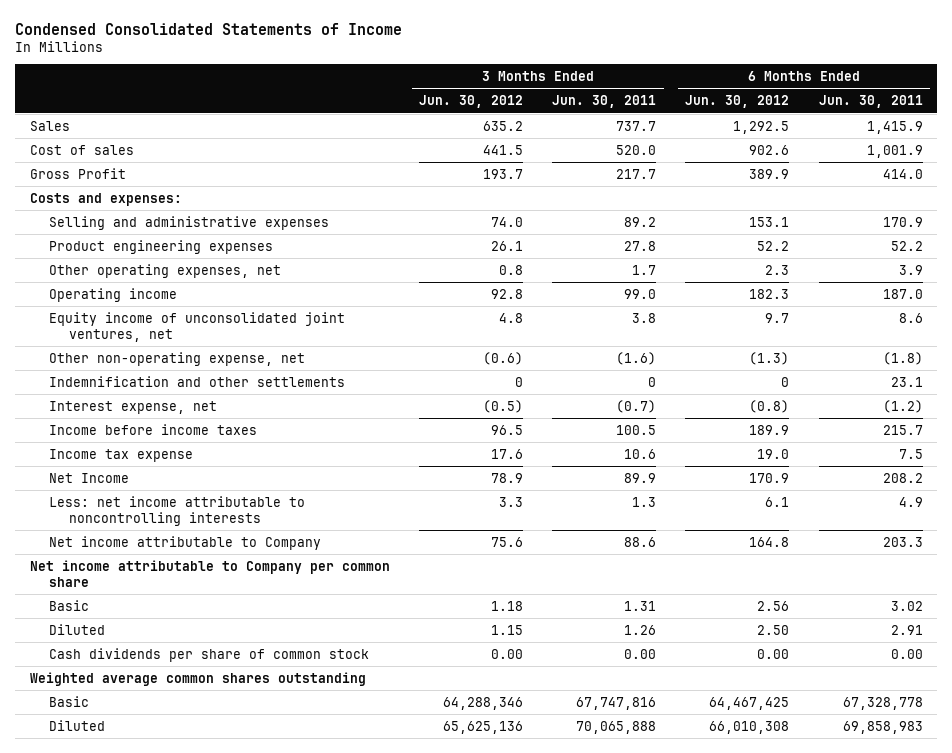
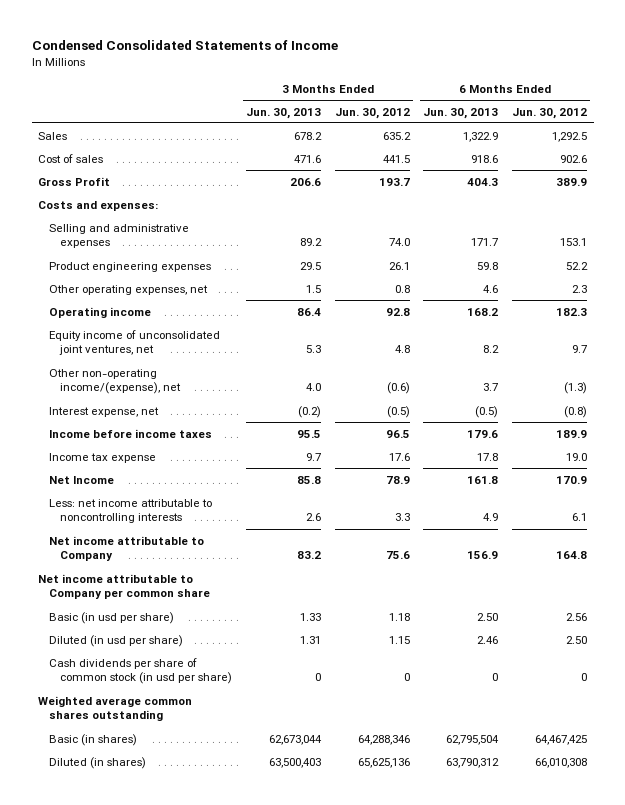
[552,95,657,109] Jun. 30, 2011 -> none
[818,95,923,109] Jun. 30, 2011 -> none
none -> [246,107,322,119] Jun. 30, 2013
none -> [423,107,499,119] Jun. 30, 2013
[49,375,346,387] Indemnification and other settlements -> none
[49,351,306,366] Other non-operating expense, net -> [49,368,182,395] Other non-operating income/(expense), net
[49,599,90,611] Basic -> [49,611,175,624] Basic (in usd per share)
[49,623,106,635] Diluted -> [49,634,184,647] Diluted (in usd per share)
[49,647,370,662] Cash dividends per share of common stock -> [49,657,233,685] Cash dividends per share of common stock (in usd per share)
[491,648,524,659] 0.00 -> [403,673,410,682] 0
[757,648,790,659] 0.00 -> [580,673,587,682] 0
[49,695,90,707] Basic -> [49,733,138,746] Basic (in shares)
[49,719,106,731] Diluted -> [49,756,147,769] Diluted (in shares)

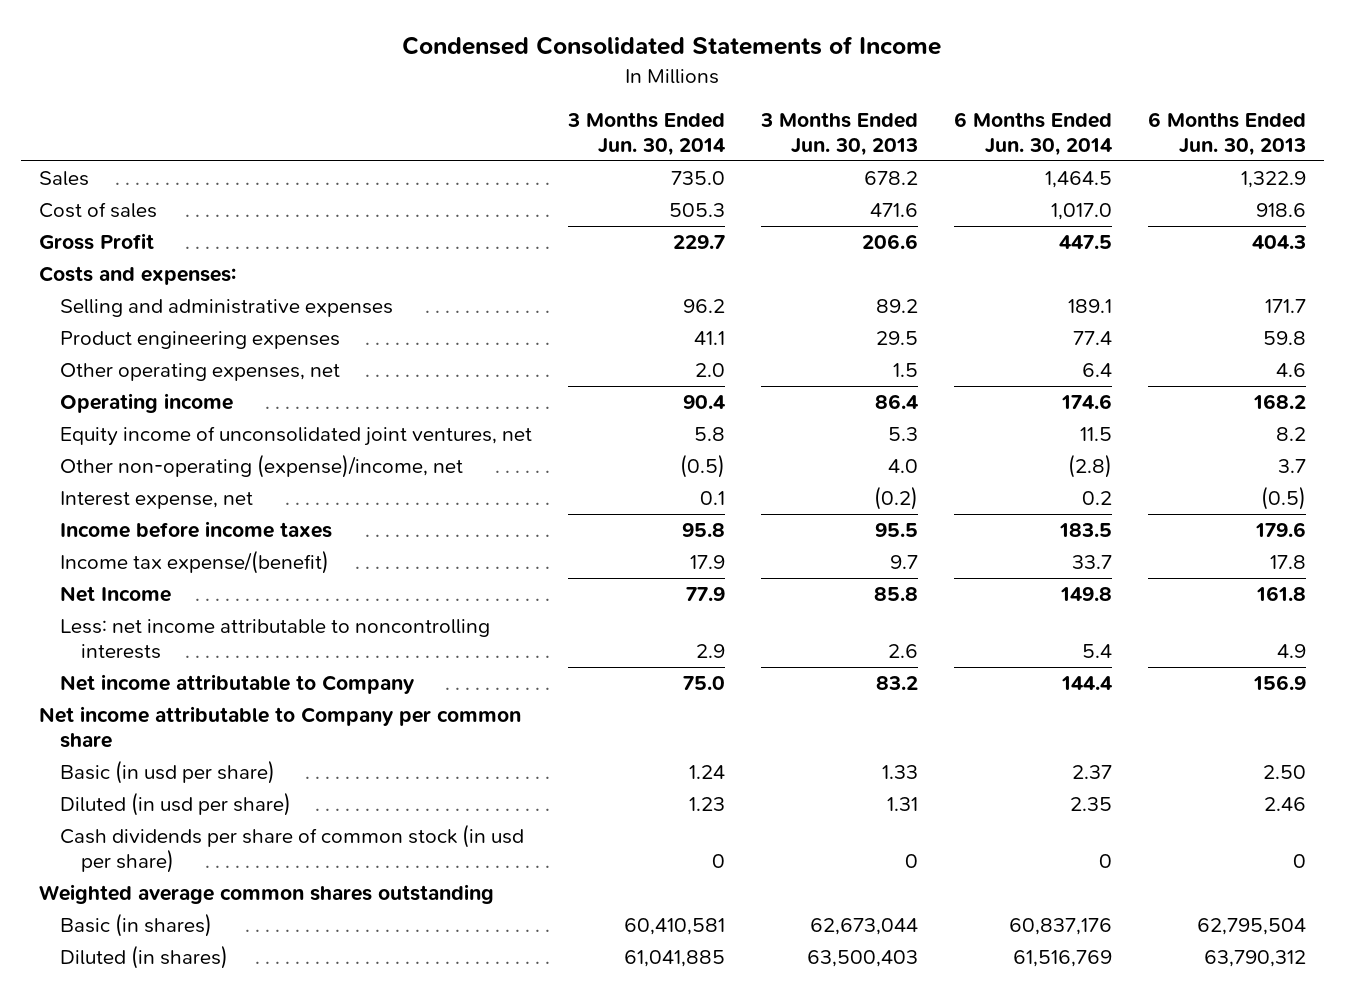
[334,107,410,119] Jun. 30, 2012 -> none
[511,107,587,119] Jun. 30, 2012 -> none
none -> [566,112,725,157] 3 Months Ended Jun. 30, 2014
none -> [953,112,1112,157] 6 Months Ended Jun. 30, 2014
[49,368,182,395] Other non-operating income/(expense), net -> [60,454,464,479] Other non-operating (expense)/income, net
[49,452,157,463] Income tax expense -> [60,550,330,575] Income tax expense/(benefit)

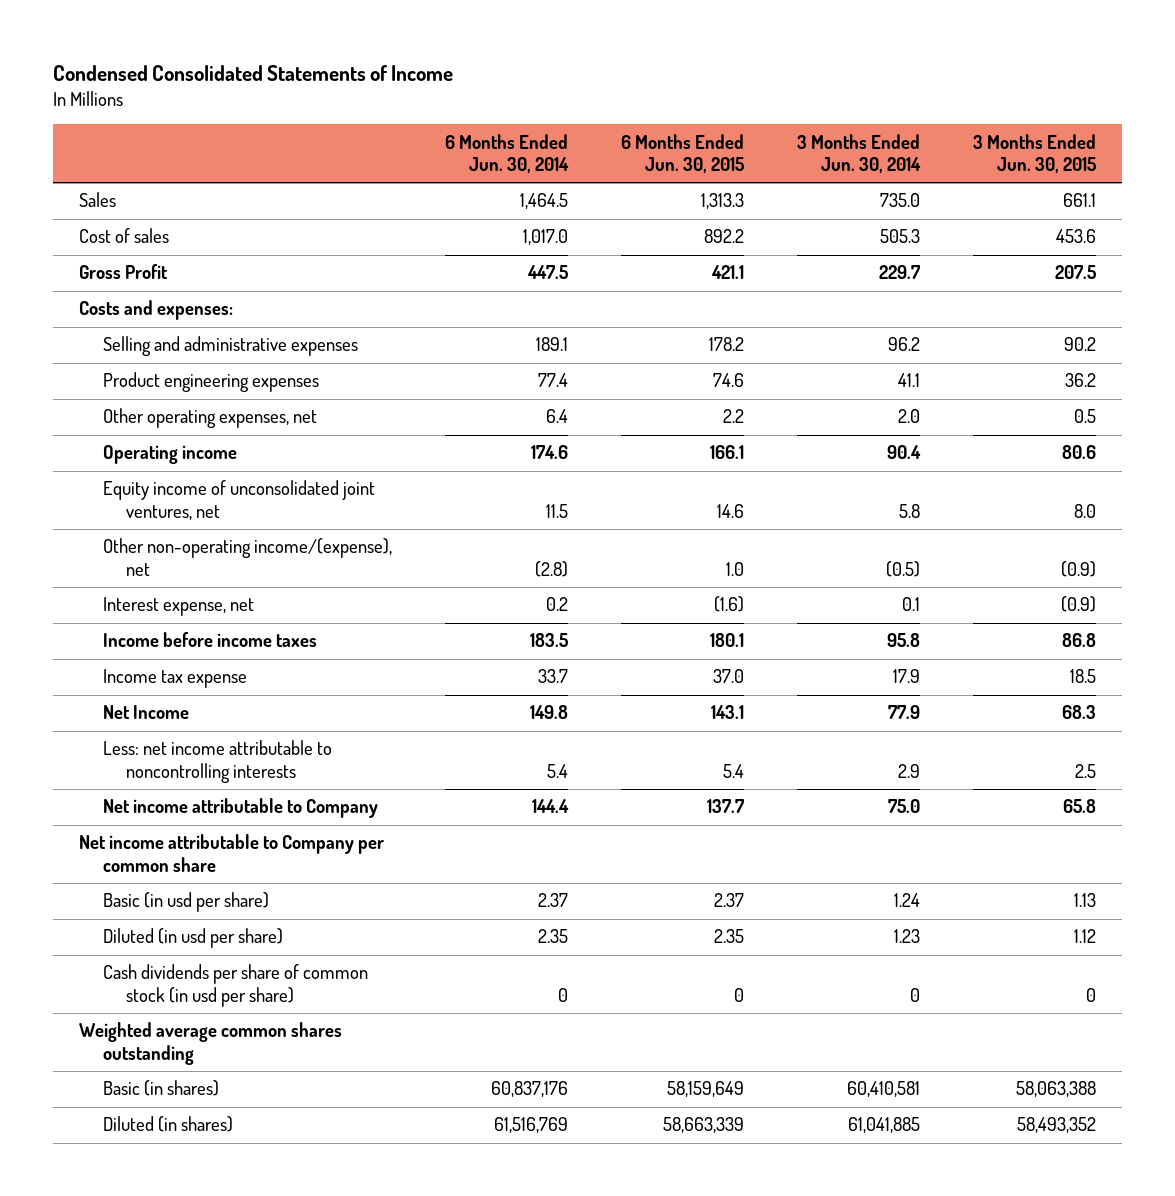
[759,112,918,157] 3 Months Ended Jun. 30, 2013 -> none
[1147,112,1306,157] 6 Months Ended Jun. 30, 2013 -> none
none -> [620,133,744,174] 6 Months Ended Jun. 30, 2015
none -> [972,133,1096,174] 3 Months Ended Jun. 30, 2015
[60,454,464,479] Other non-operating (expense)/income, net -> [102,538,392,576] Other non-operating income/(expense), net
[60,550,330,575] Income tax expense/(benefit) -> [102,669,247,689] Income tax expense

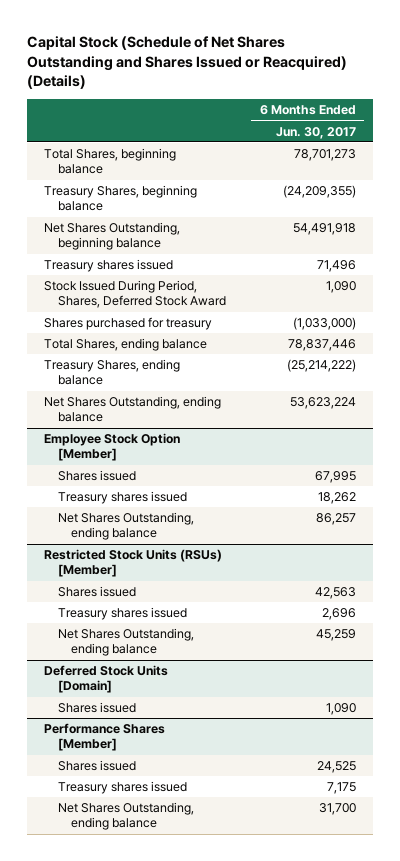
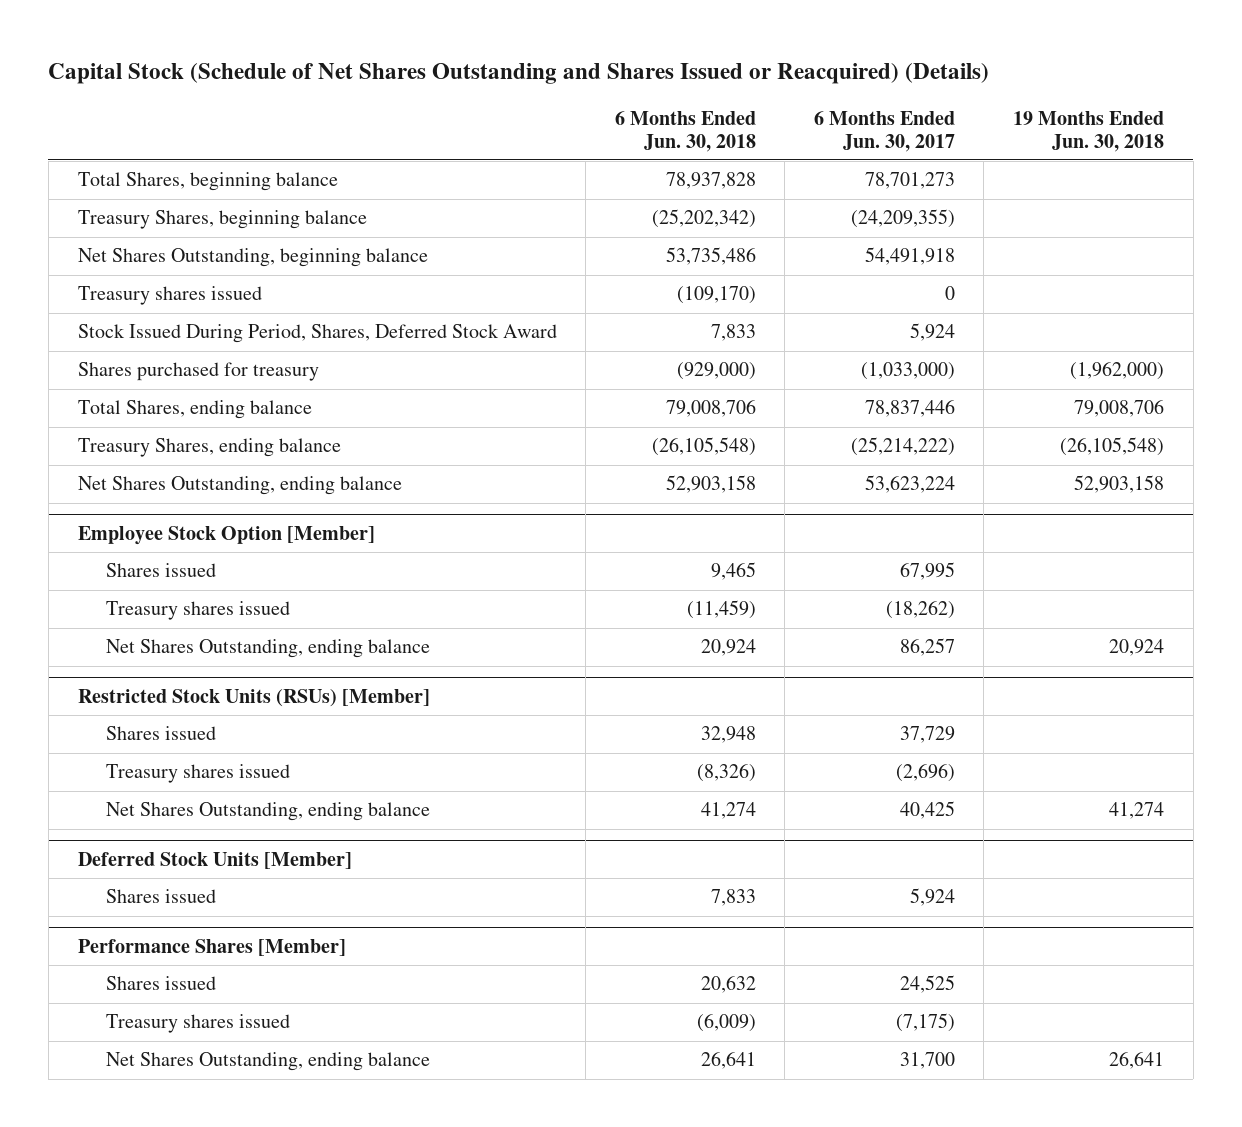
none -> [614,110,756,152] 6 Months Ended Jun. 30, 2018
none -> [1012,110,1164,152] 19 Months Ended Jun. 30, 2018
[316,260,356,273] 71,496 -> [944,286,955,301] 0
[325,281,356,294] 1,090 -> [909,323,955,342] 5,924
[317,492,356,505] 18,262 -> [885,600,955,620] (18,262)
[314,587,356,600] 42,563 -> [899,726,955,744] 37,729
[321,608,356,621] 2,696 -> [895,763,955,783] (2,696)
[315,629,356,642] 45,259 -> [899,801,955,820] 40,425
[44,665,169,694] Deferred Stock Units [Domain] -> [77,851,352,869] Deferred Stock Units [Member]
[325,703,356,716] 1,090 -> [909,888,955,907] 5,924
[326,782,356,795] 7,175 -> [895,1013,955,1033] (7,175)

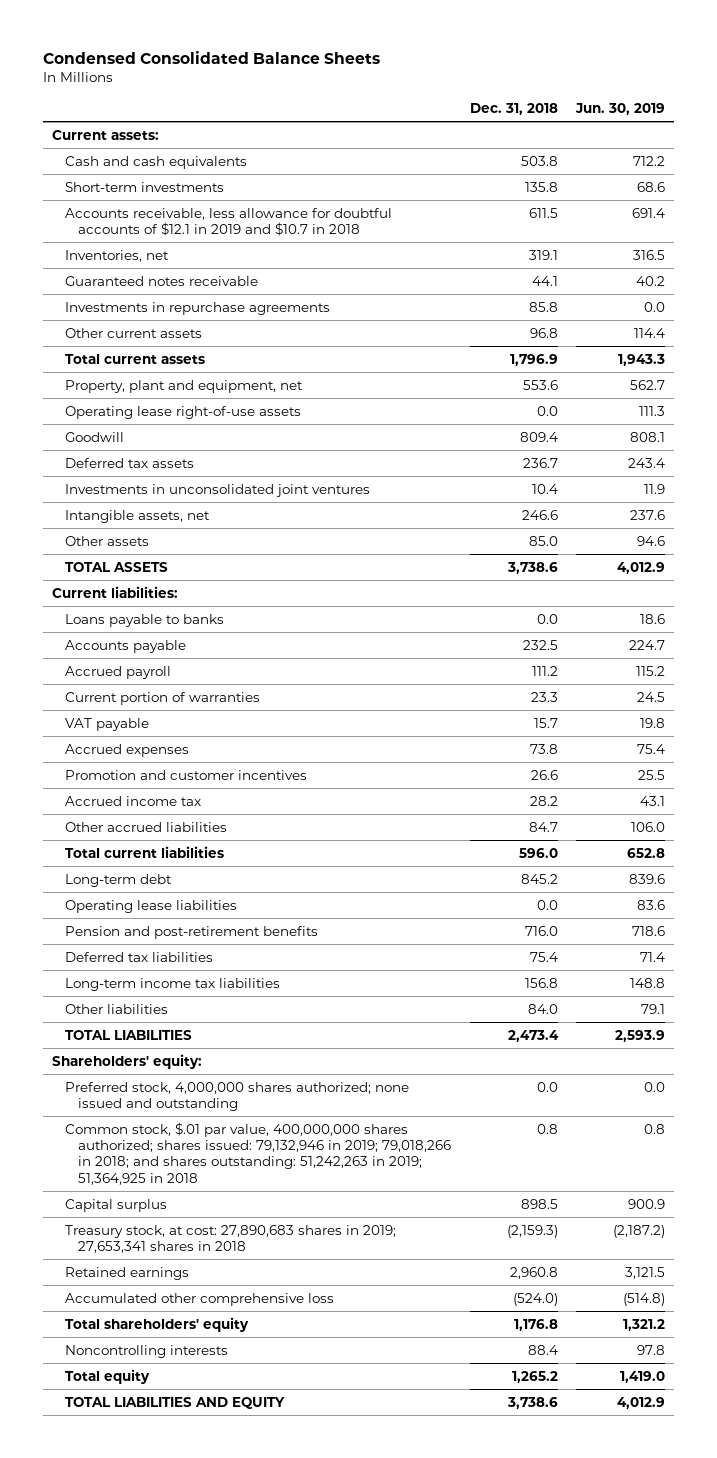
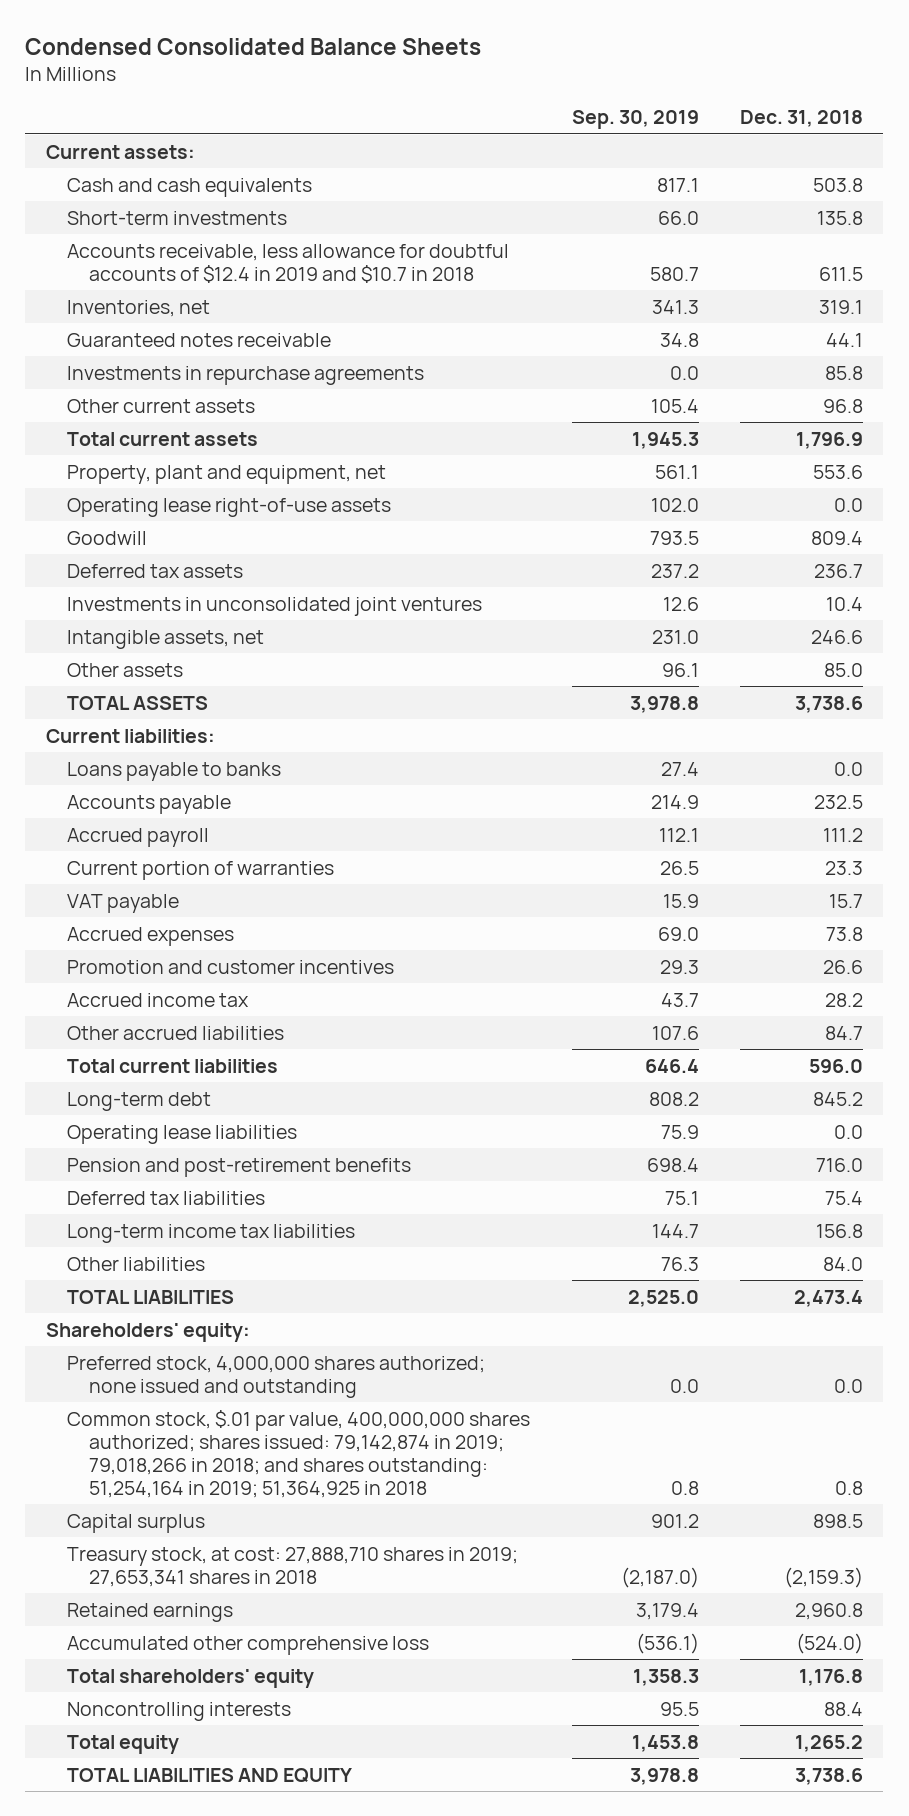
[574,102,665,115] Jun. 30, 2019 -> none
none -> [571,110,699,130] Sep. 30, 2019
[65,207,393,236] Accounts receivable, less allowance for doubtful accounts of $12.1 in 2019 and $10.7 in 2018 -> [67,243,510,283] Accounts receivable, less allowance for doubtful accounts of $12.4 in 2019 and $10.7 in 2018
[65,1121,452,1185] Common stock, $.01 par value, 400,000,000 shares authorized; shares issued: 79,132,946 in 2019; 79,018,266 in 2018; and shares outstanding: 51,242,263 in 2019; 51,364,925 in 2018 -> [67,1409,531,1498] Common stock, $.01 par value, 400,000,000 shares authorized; shares issued: 79,142,874 in 2019; 79,018,266 in 2018; and shares outstanding: 51,254,164 in 2019; 51,364,925 in 2018
[65,1224,397,1253] Treasury stock, at cost: 27,890,683 shares in 2019; 27,653,341 shares in 2018 -> [67,1546,519,1587] Treasury stock, at cost: 27,888,710 shares in 2019; 27,653,341 shares in 2018

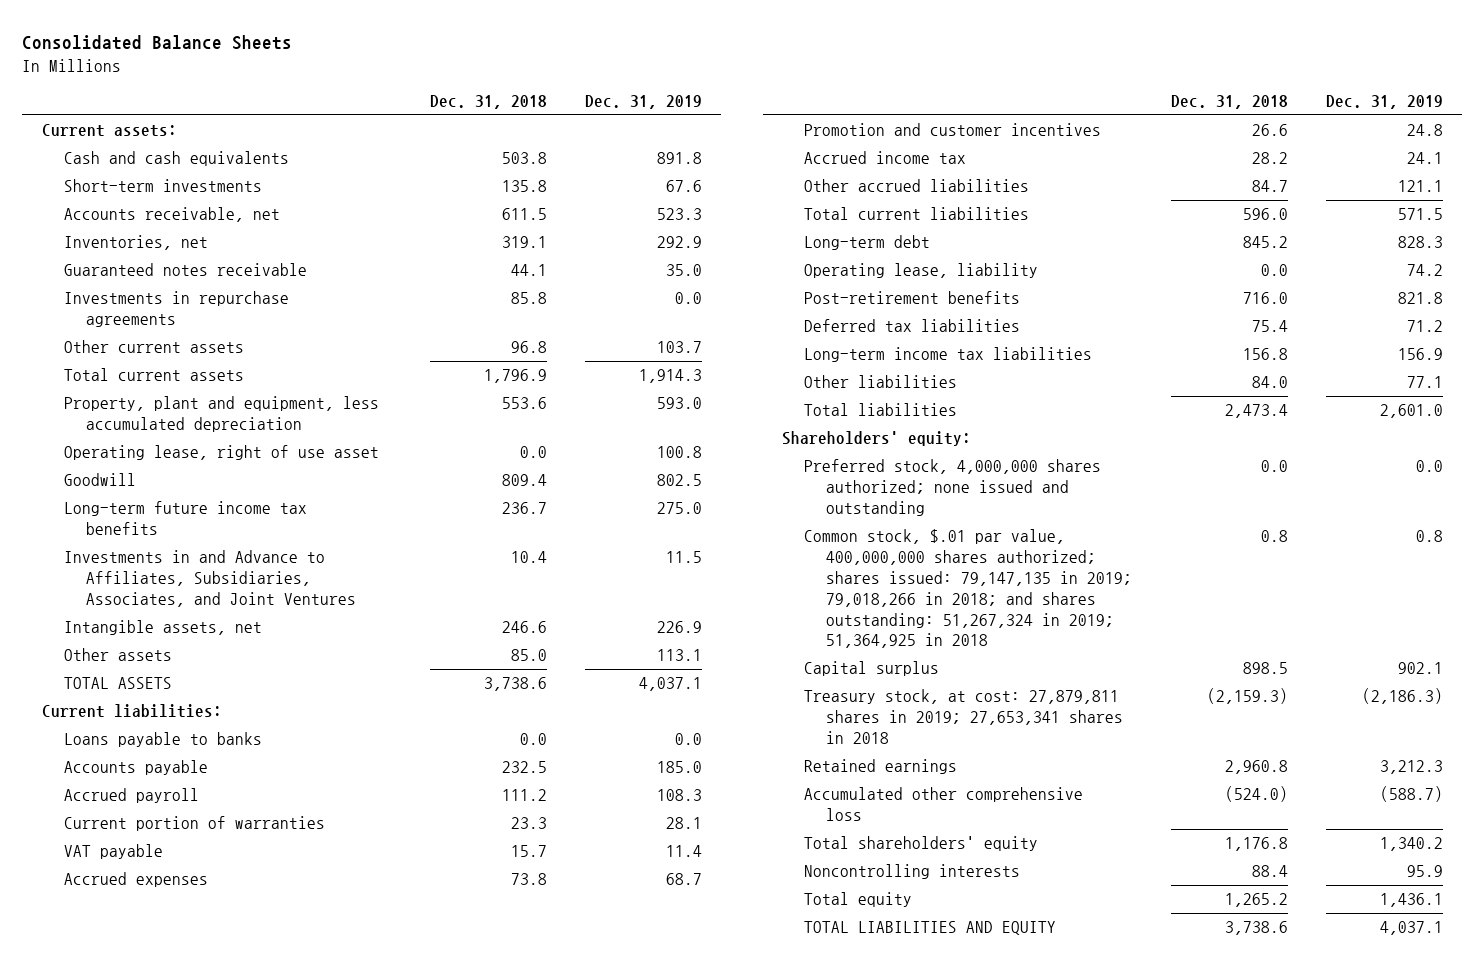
[25,38,482,56] Condensed Consolidated Balance Sheets -> [22,35,293,51] Consolidated Balance Sheets
[571,110,699,130] Sep. 30, 2019 -> none
none -> [585,95,703,110] Dec. 31, 2019
[67,243,510,283] Accounts receivable, less allowance for doubtful accounts of $12.4 in 2019 and $10.7 in 2018 -> [63,207,280,223] Accounts receivable, net
[67,464,387,484] Property, plant and equipment, net -> [63,396,379,433] Property, plant and equipment, less accumulated depreciation
[67,497,392,517] Operating lease right-of-use assets -> [63,445,379,461] Operating lease, right of use asset
[67,563,244,578] Deferred tax assets -> [63,501,307,536] Long-term future income tax benefits
[67,596,483,616] Investments in unconsolidated joint ventures -> [63,550,356,607] Investments in and Advance to Affiliates, Subsidiaries, Associates, and Joint Ventures
[67,1124,298,1144] Operating lease liabilities -> [804,263,1039,279] Operating lease, liability
[67,1157,412,1177] Pension and post-retirement benefits -> [804,291,1021,305] Post-retirement benefits
[67,1289,235,1304] TOTAL LIABILITIES -> [804,403,958,417] Total liabilities
[67,1409,531,1498] Common stock, $.01 par value, 400,000,000 shares authorized; shares issued: 79,142,874 in 2019; 79,018,266 in 2018; and shares outstanding: 51,254,164 in 2019; 51,364,925 in 2018 -> [804,529,1133,649] Common stock, $.01 par value, 400,000,000 shares authorized; shares issued: 79,147,135 in 2019; 79,018,266 in 2018; and shares outstanding: 51,267,324 in 2019; 51,364,925 in 2018
[67,1546,519,1587] Treasury stock, at cost: 27,888,710 shares in 2019; 27,653,341 shares in 2018 -> [804,689,1124,744] Treasury stock, at cost: 27,879,811 shares in 2019; 27,653,341 shares in 2018

